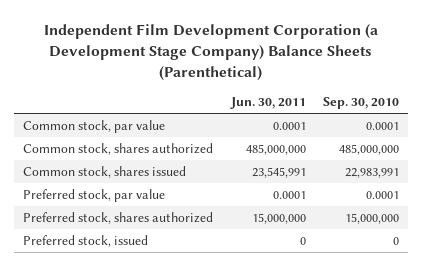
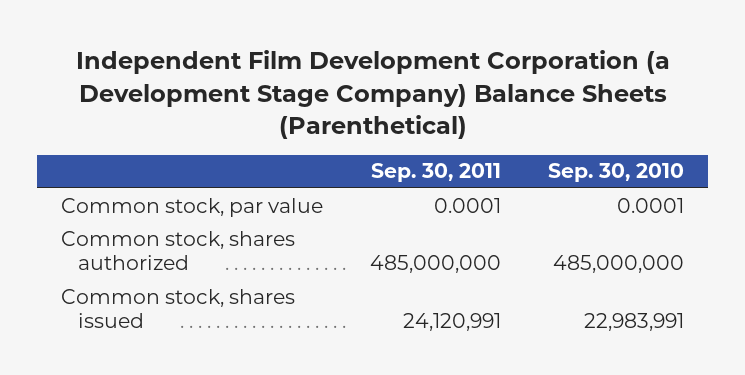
[229,97,306,110] Jun. 30, 2011 -> none
none -> [371,163,502,183] Sep. 30, 2011
[23,188,166,202] Preferred stock, par value -> none
[23,211,214,224] Preferred stock, shares authorized -> none
[23,234,149,247] Preferred stock, issued -> none

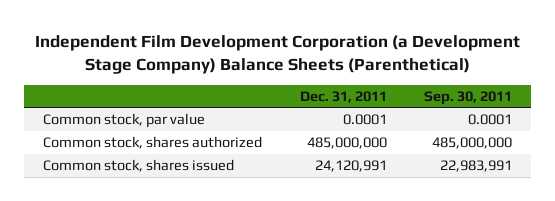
[548,163,685,183] Sep. 30, 2010 -> none
none -> [299,90,387,103] Dec. 31, 2011
[403,313,502,332] 24,120,991 -> [440,160,513,173] 22,983,991

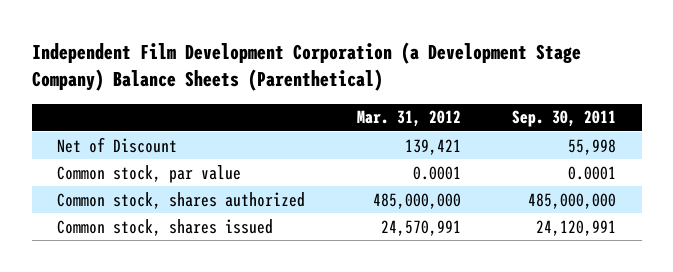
[299,90,387,103] Dec. 31, 2011 -> none
none -> [356,110,461,128] Mar. 31, 2012
none -> [57,136,178,153] Net of Discount
[440,160,513,173] 22,983,991 -> [536,219,617,236] 24,120,991

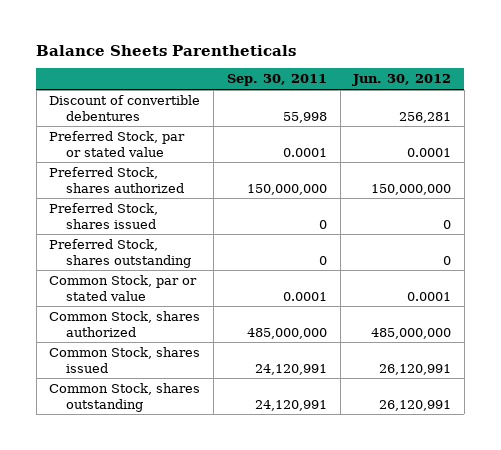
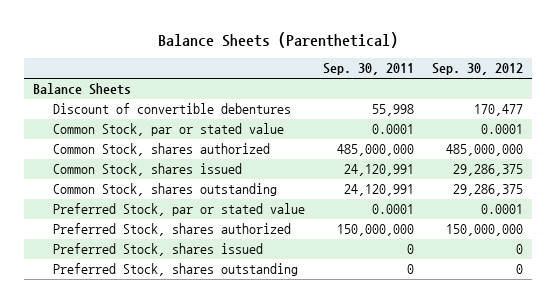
[36,44,297,56] Balance Sheets Parentheticals -> [157,31,398,48] Balance Sheets (Parenthetical)
[352,74,452,87] Jun. 30, 2012 -> none
none -> [431,63,523,76] Sep. 30, 2012
none -> [32,83,131,96] Balance Sheets
[49,130,186,157] Preferred Stock, par or stated value -> [53,203,306,217] Preferred Stock, par or stated value
[49,166,184,193] Preferred Stock, shares authorized -> [53,223,292,237] Preferred Stock, shares authorized
[49,202,159,229] Preferred Stock, shares issued -> [53,243,264,257] Preferred Stock, shares issued
[49,238,191,268] Preferred Stock, shares outstanding -> [53,263,299,277] Preferred Stock, shares outstanding

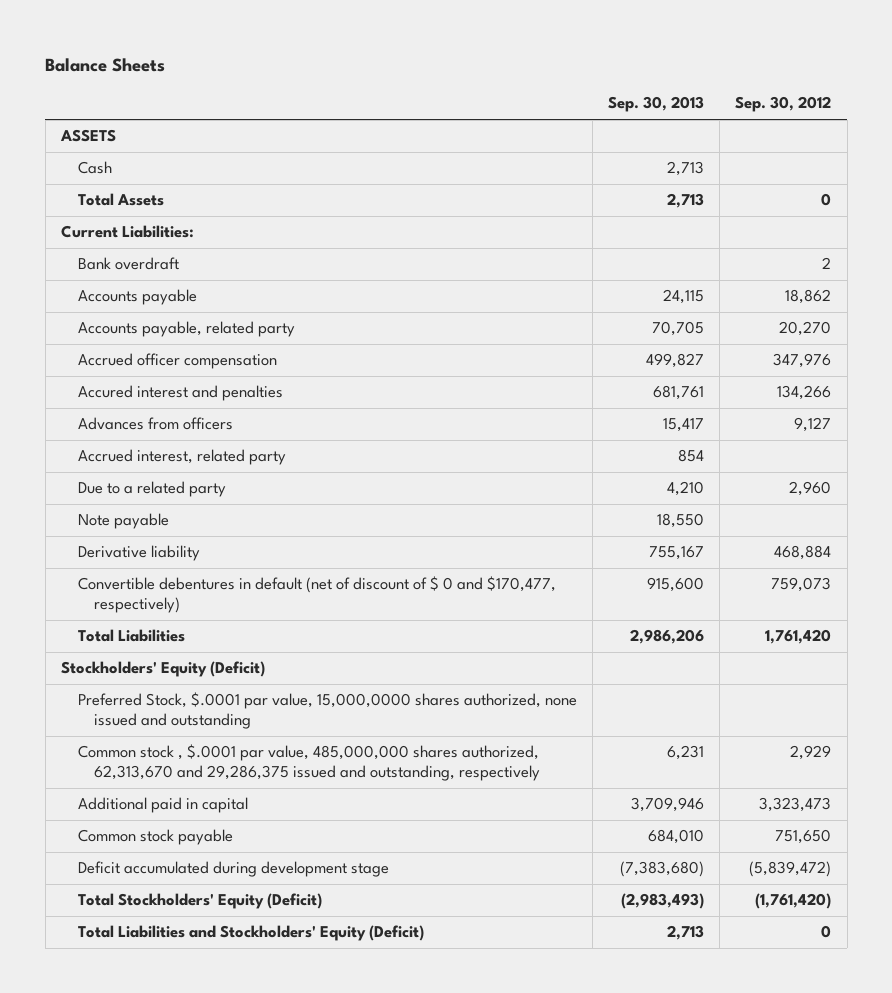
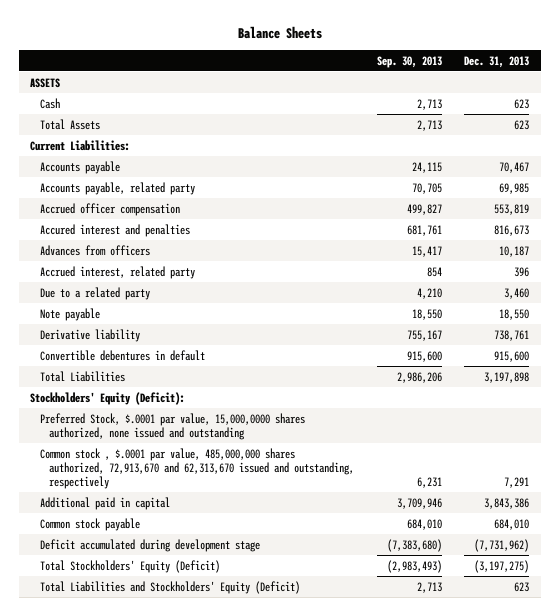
[735,96,832,113] Sep. 30, 2012 -> none
none -> [464,55,530,68] Dec. 31, 2013
[77,257,179,271] Bank overdraft -> none
[77,576,556,614] Convertible debentures in default (net of discount of $ 0 and $170,477, respectively) -> [39,349,205,361] Convertible debentures in default
[61,661,266,678] Stockholders' Equity (Deficit) -> [30,391,186,405] Stockholders' Equity (Deficit):
[77,744,541,782] Common stock , $.0001 par value, 485,000,000 shares authorized, 62,313,670 and 29,286,375 issued and outstanding, respectively -> [39,447,355,489] Common stock , $.0001 par value, 485,000,000 shares authorized, 72,913,670 and 62,313,670 issued and outstanding, respectively

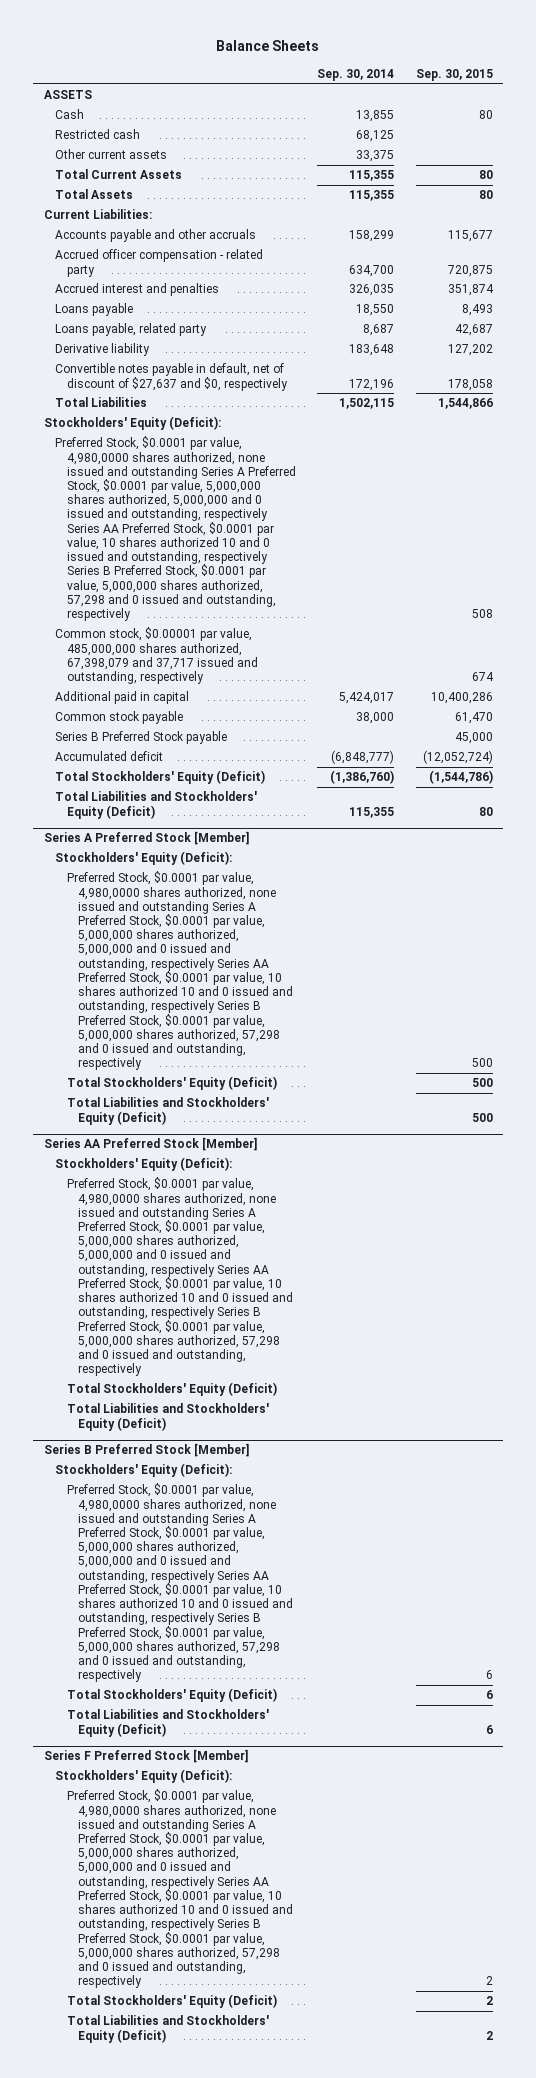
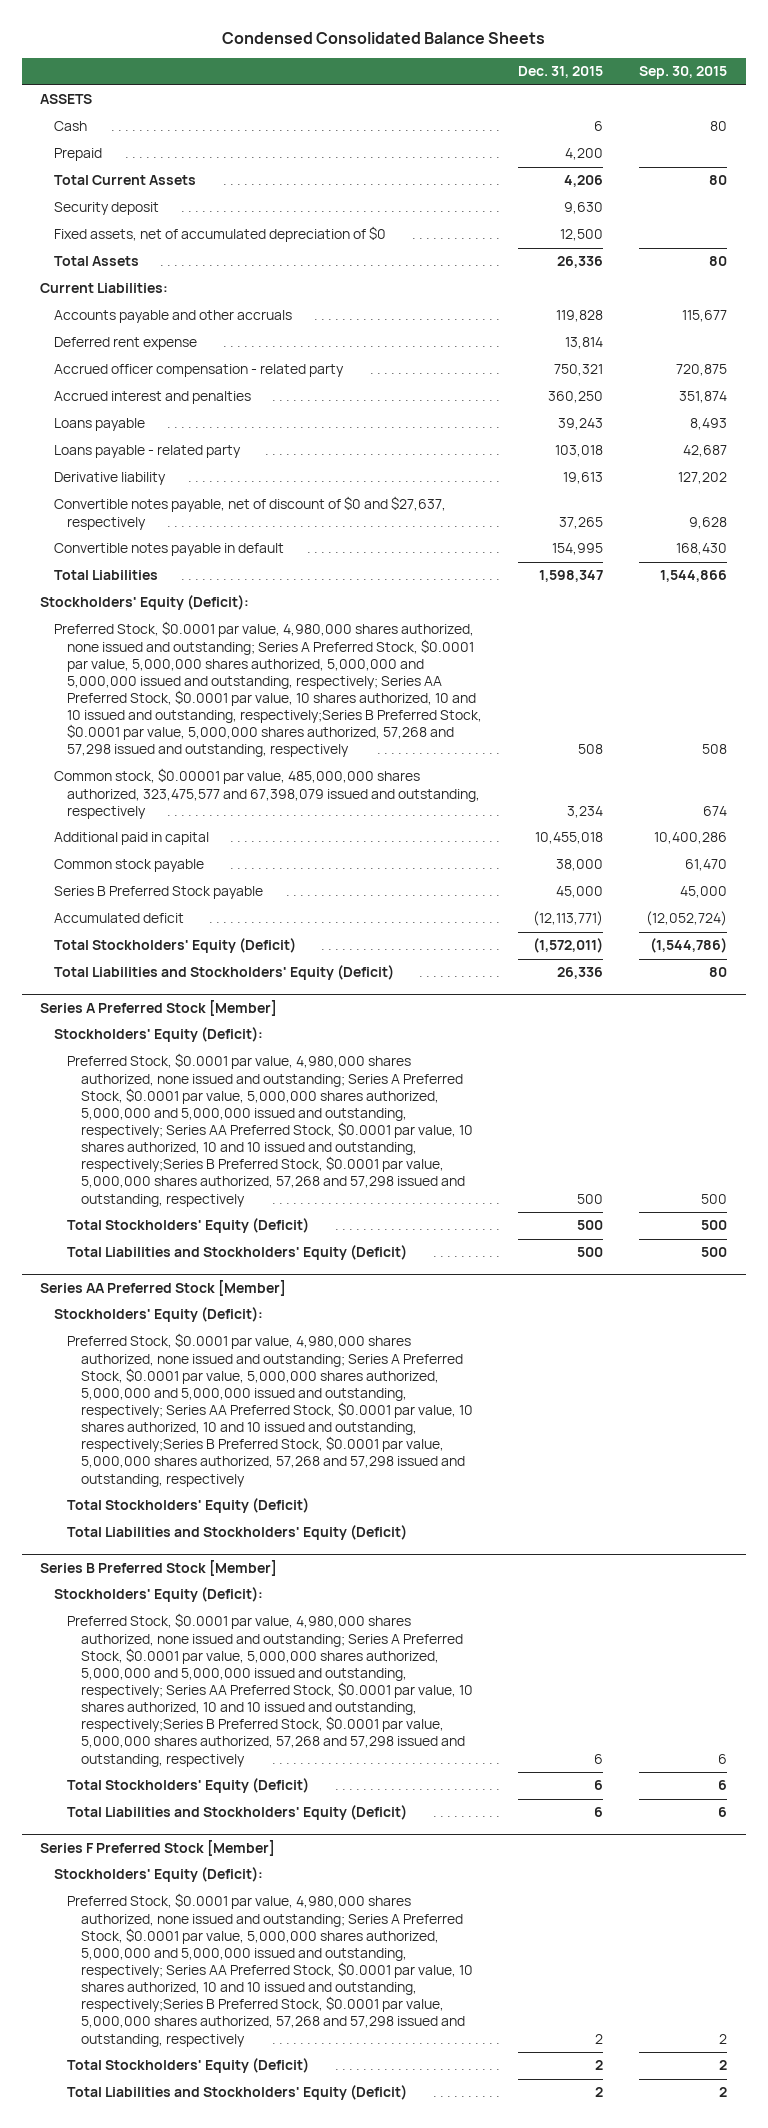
[216,40,320,52] Balance Sheets -> [221,31,545,44] Condensed Consolidated Balance Sheets
[317,68,395,81] Sep. 30, 2014 -> none
none -> [518,66,604,79] Dec. 31, 2015
[55,129,141,140] Restricted cash -> none
[55,149,168,160] Other current assets -> none
none -> [53,148,102,162] Prepaid
none -> [53,202,159,216] Security deposit
none -> [53,226,386,243] Fixed assets, net of accumulated depreciation of $0
none -> [53,337,197,351] Deferred rent expense
[55,323,208,337] Loans payable, related party -> [53,445,241,459] Loans payable - related party
[55,363,288,391] Convertible notes payable in default, net of discount of $27,637 and $0, respectively -> [53,496,446,530] Convertible notes payable, net of discount of $0 and $27,637, respectively
[447,378,493,391] 178,058 -> [689,516,728,529] 9,628
none -> [53,543,284,557] Convertible notes payable in default
[55,436,296,621] Preferred Stock, $0.0001 par value, 4,980,0000 shares authorized, none issued and outstanding Series A Preferred Stock, $0.0001 par value, 5,000,000 shares authorized, 5,000,000 and 0 issued and outstanding, respectively Series AA Preferred Stock, $0.0001 par value, 10 shares authorized 10 and 0 issued and outstanding, respectively Series B Preferred Stock, $0.0001 par value, 5,000,000 shares authorized, 57,298 and 0 issued and outstanding, respectively -> [53,621,483,758] Preferred Stock, $0.0001 par value, 4,980,000 shares authorized, none issued and outstanding; Series A Preferred Stock, $0.0001 par value, 5,000,000 shares authorized, 5,000,000 and 5,000,000 issued and outstanding, respectively; Series AA Preferred Stock, $0.0001 par value, 10 shares authorized, 10 and 10 issued and outstanding, respectively;Series B Preferred Stock, $0.0001 par value, 5,000,000 shares authorized, 57,268 and 57,298 issued and outstanding, respectively
[55,627,258,684] Common stock, $0.00001 par value, 485,000,000 shares authorized, 67,398,079 and 37,717 issued and outstanding, respectively -> [53,768,481,819] Common stock, $0.00001 par value, 485,000,000 shares authorized, 323,475,577 and 67,398,079 issued and outstanding, respectively
[66,871,294,1071] Preferred Stock, $0.0001 par value, 4,980,0000 shares authorized, none issued and outstanding Series A Preferred Stock, $0.0001 par value, 5,000,000 shares authorized, 5,000,000 and 0 issued and outstanding, respectively Series AA Preferred Stock, $0.0001 par value, 10 shares authorized 10 and 0 issued and outstanding, respectively Series B Preferred Stock, $0.0001 par value, 5,000,000 shares authorized, 57,298 and 0 issued and outstanding, respectively -> [67,1053,473,1207] Preferred Stock, $0.0001 par value, 4,980,000 shares authorized, none issued and outstanding; Series A Preferred Stock, $0.0001 par value, 5,000,000 shares authorized, 5,000,000 and 5,000,000 issued and outstanding, respectively; Series AA Preferred Stock, $0.0001 par value, 10 shares authorized, 10 and 10 issued and outstanding, respectively;Series B Preferred Stock, $0.0001 par value, 5,000,000 shares authorized, 57,268 and 57,298 issued and outstanding, respectively
[66,1177,294,1377] Preferred Stock, $0.0001 par value, 4,980,0000 shares authorized, none issued and outstanding Series A Preferred Stock, $0.0001 par value, 5,000,000 shares authorized, 5,000,000 and 0 issued and outstanding, respectively Series AA Preferred Stock, $0.0001 par value, 10 shares authorized 10 and 0 issued and outstanding, respectively Series B Preferred Stock, $0.0001 par value, 5,000,000 shares authorized, 57,298 and 0 issued and outstanding, respectively -> [67,1333,473,1487] Preferred Stock, $0.0001 par value, 4,980,000 shares authorized, none issued and outstanding; Series A Preferred Stock, $0.0001 par value, 5,000,000 shares authorized, 5,000,000 and 5,000,000 issued and outstanding, respectively; Series AA Preferred Stock, $0.0001 par value, 10 shares authorized, 10 and 10 issued and outstanding, respectively;Series B Preferred Stock, $0.0001 par value, 5,000,000 shares authorized, 57,268 and 57,298 issued and outstanding, respectively
[66,1483,294,1683] Preferred Stock, $0.0001 par value, 4,980,0000 shares authorized, none issued and outstanding Series A Preferred Stock, $0.0001 par value, 5,000,000 shares authorized, 5,000,000 and 0 issued and outstanding, respectively Series AA Preferred Stock, $0.0001 par value, 10 shares authorized 10 and 0 issued and outstanding, respectively Series B Preferred Stock, $0.0001 par value, 5,000,000 shares authorized, 57,298 and 0 issued and outstanding, respectively -> [67,1613,473,1767] Preferred Stock, $0.0001 par value, 4,980,000 shares authorized, none issued and outstanding; Series A Preferred Stock, $0.0001 par value, 5,000,000 shares authorized, 5,000,000 and 5,000,000 issued and outstanding, respectively; Series AA Preferred Stock, $0.0001 par value, 10 shares authorized, 10 and 10 issued and outstanding, respectively;Series B Preferred Stock, $0.0001 par value, 5,000,000 shares authorized, 57,268 and 57,298 issued and outstanding, respectively
[66,1789,294,1989] Preferred Stock, $0.0001 par value, 4,980,0000 shares authorized, none issued and outstanding Series A Preferred Stock, $0.0001 par value, 5,000,000 shares authorized, 5,000,000 and 0 issued and outstanding, respectively Series AA Preferred Stock, $0.0001 par value, 10 shares authorized 10 and 0 issued and outstanding, respectively Series B Preferred Stock, $0.0001 par value, 5,000,000 shares authorized, 57,298 and 0 issued and outstanding, respectively -> [67,1893,473,2047] Preferred Stock, $0.0001 par value, 4,980,000 shares authorized, none issued and outstanding; Series A Preferred Stock, $0.0001 par value, 5,000,000 shares authorized, 5,000,000 and 5,000,000 issued and outstanding, respectively; Series AA Preferred Stock, $0.0001 par value, 10 shares authorized, 10 and 10 issued and outstanding, respectively;Series B Preferred Stock, $0.0001 par value, 5,000,000 shares authorized, 57,268 and 57,298 issued and outstanding, respectively

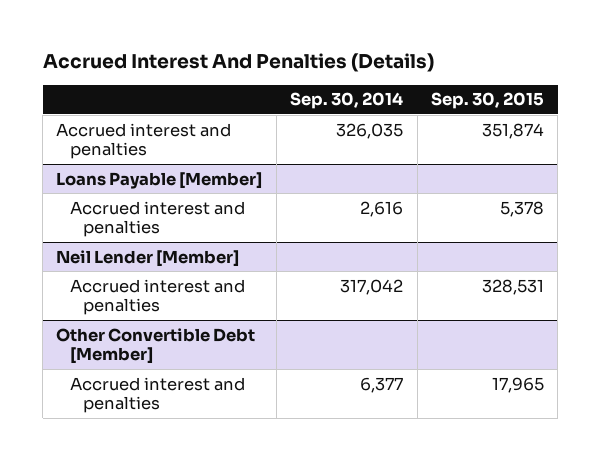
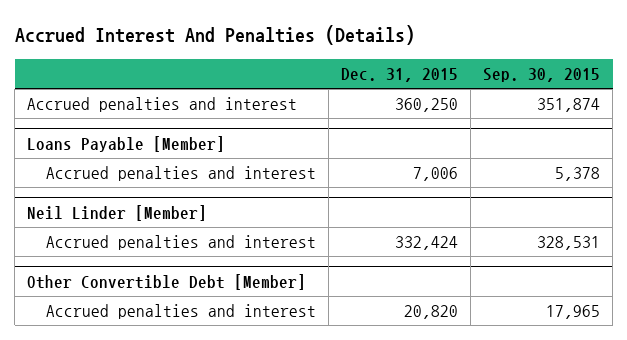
[290,92,404,110] Sep. 30, 2014 -> none
none -> [341,67,459,82] Dec. 31, 2015
[56,122,232,160] Accrued interest and penalties -> [27,97,298,113] Accrued penalties and interest
[69,200,245,238] Accrued interest and penalties -> [46,166,317,182] Accrued penalties and interest
[56,249,240,267] Neil Lender [Member] -> [27,205,208,222] Neil Linder [Member]
[69,278,245,316] Accrued interest and penalties -> [46,235,317,251] Accrued penalties and interest
[69,376,245,414] Accrued interest and penalties -> [46,304,317,320] Accrued penalties and interest

